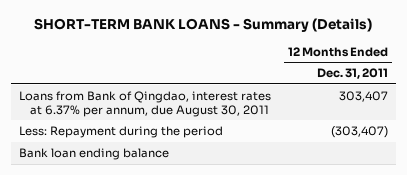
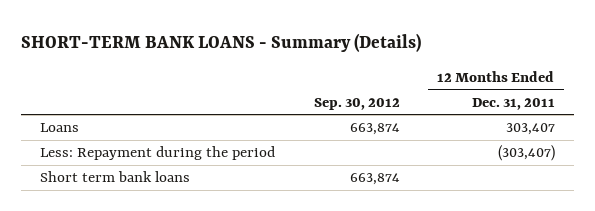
none -> [313,97,400,110] Sep. 30, 2012
[19,91,272,117] Loans from Bank of Qingdao, interest rates at 6.37% per annum, due August 30, 2011 -> [40,123,80,133] Loans
[19,148,170,161] Bank loan ending balance -> none
none -> [40,171,191,183] Short term bank loans

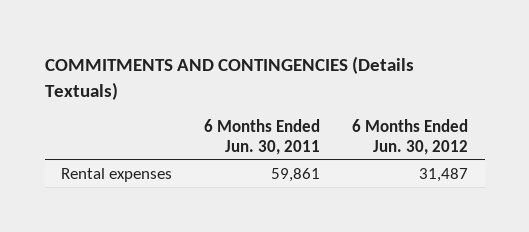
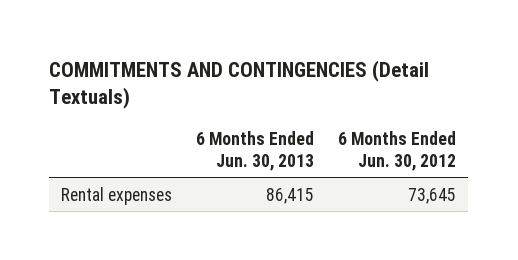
[44,55,414,100] COMMITMENTS AND CONTINGENCIES (Details Textuals) -> [49,59,430,110] COMMITMENTS AND CONTINGENCIES (Detail Textuals)
[204,118,321,156] 6 Months Ended Jun. 30, 2011 -> none
none -> [196,130,315,171] 6 Months Ended Jun. 30, 2013
[419,168,469,183] 31,487 -> [408,187,457,204] 73,645

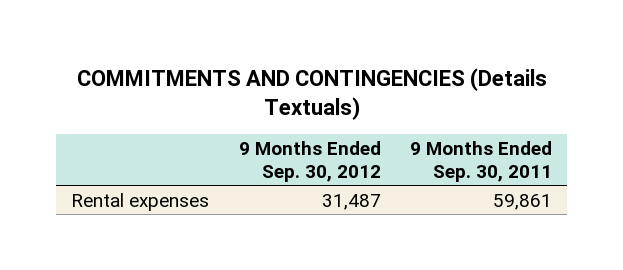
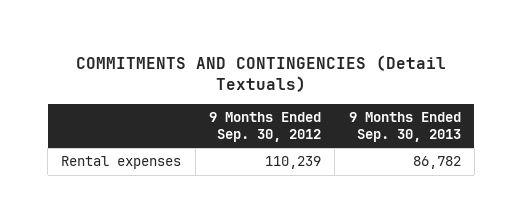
[76,67,547,121] COMMITMENTS AND CONTINGENCIES (Details Textuals) -> [75,54,446,93] COMMITMENTS AND CONTINGENCIES (Detail Textuals)
[410,141,553,183] 9 Months Ended Sep. 30, 2011 -> none
none -> [348,112,461,143] 9 Months Ended Sep. 30, 2013
[321,193,381,210] 31,487 -> [264,156,321,170] 110,239

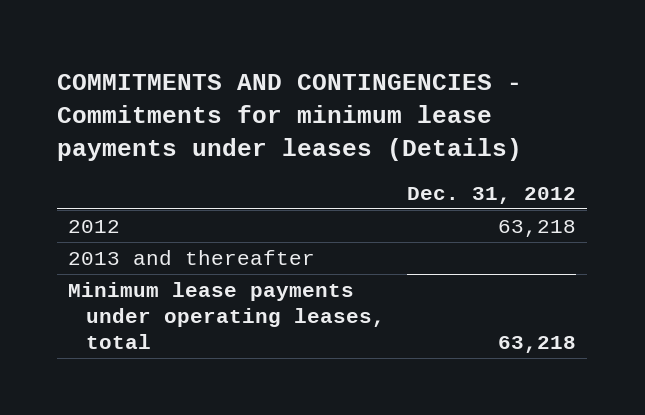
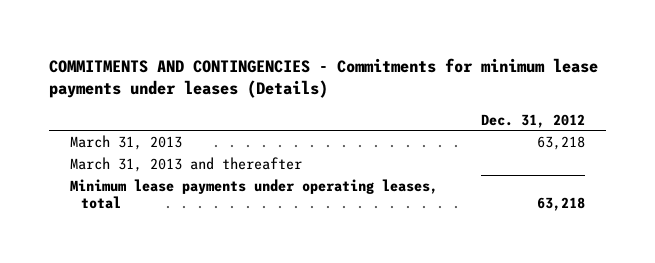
[68,219,121,233] 2012 -> [70,134,183,150] March 31, 2013
[68,249,316,265] 2013 and thereafter -> [70,156,303,172] March 31, 2013 and thereafter

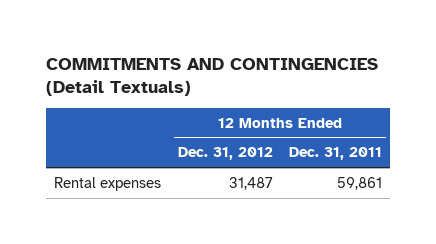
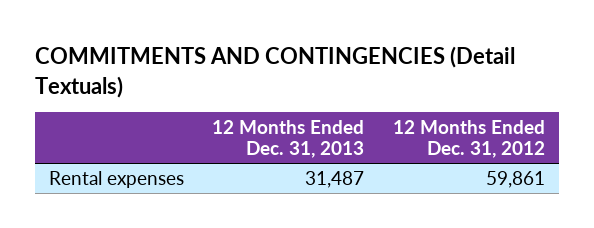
[288,147,382,161] Dec. 31, 2011 -> none
none -> [212,119,365,159] 12 Months Ended Dec. 31, 2013
[228,176,273,190] 31,487 -> [485,171,545,189] 59,861

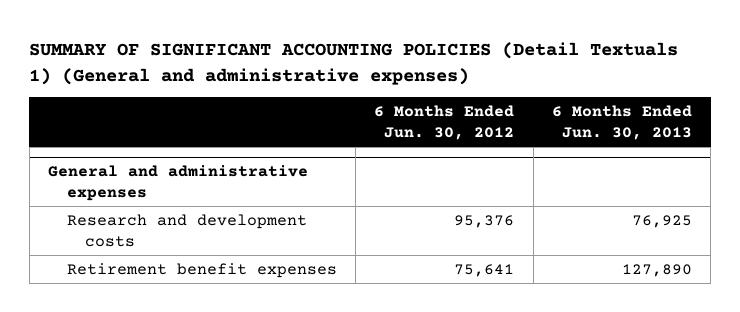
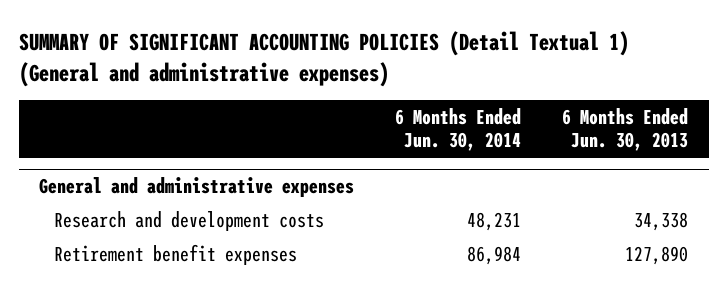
[29,42,679,85] SUMMARY OF SIGNIFICANT ACCOUNTING POLICIES (Detail Textuals 1) (General and administrative expenses) -> [18,30,629,87] SUMMARY OF SIGNIFICANT ACCOUNTING POLICIES (Detail Textual 1) (General and administrative expenses)
[374,105,515,141] 6 Months Ended Jun. 30, 2012 -> none
none -> [395,108,522,152] 6 Months Ended Jun. 30, 2014
[631,214,692,228] 76,925 -> [634,211,689,231] 34,338

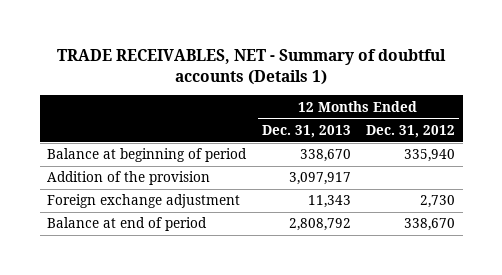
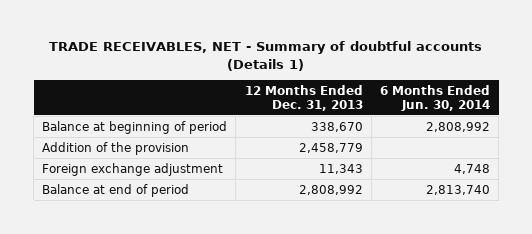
[365,124,455,138] Dec. 31, 2012 -> none
none -> [379,84,490,111] 6 Months Ended Jun. 30, 2014
[288,172,351,186] 3,097,917 -> [298,142,363,153] 2,458,779
[288,218,351,232] 2,808,792 -> [298,184,363,195] 2,808,992

